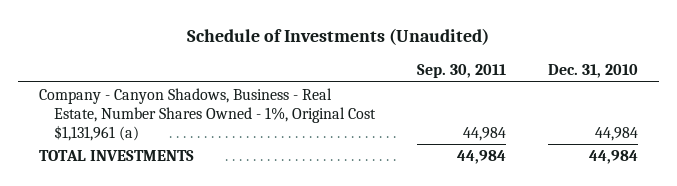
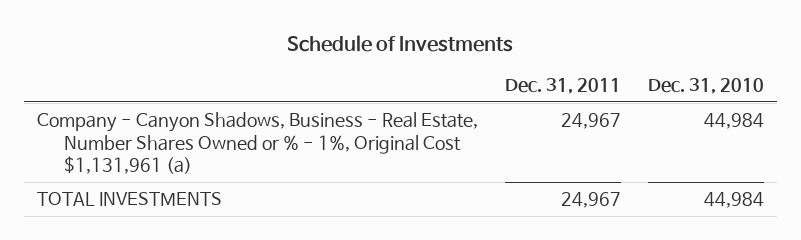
[187,28,490,46] Schedule of Investments (Unaudited) -> [287,34,514,52] Schedule of Investments
[416,64,506,79] Sep. 30, 2011 -> none
none -> [504,78,621,95] Dec. 31, 2011
[38,88,376,141] Company - Canyon Shadows, Business - Real Estate, Number Shares Owned - 1%, Original Cost $1,131,961 (a) -> [37,112,479,174] Company - Canyon Shadows, Business - Real Estate, Number Shares Owned or % - 1%, Original Cost $1,131,961 (a)

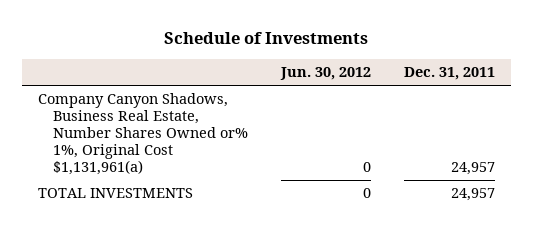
[647,78,764,95] Dec. 31, 2010 -> none
none -> [280,67,372,81] Jun. 30, 2012
[37,112,479,174] Company - Canyon Shadows, Business - Real Estate, Number Shares Owned or % - 1%, Original Cost $1,131,961 (a) -> [38,93,249,176] Company Canyon Shadows, Business Real Estate, Number Shares Owned or% 1%, Original Cost $1,131,961(a)
[560,113,621,130] 24,967 -> [450,162,495,176] 24,957
[560,192,621,209] 24,967 -> [450,188,495,202] 24,957

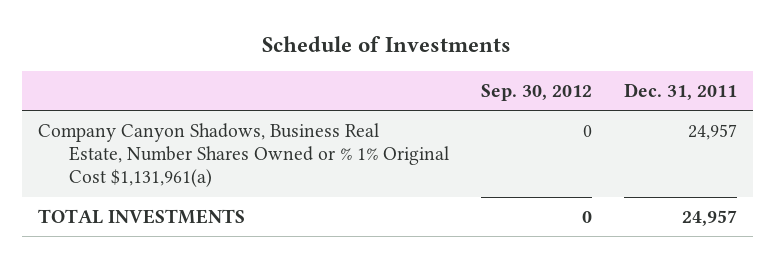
[280,67,372,81] Jun. 30, 2012 -> none
none -> [480,84,592,102] Sep. 30, 2012
[38,93,249,176] Company Canyon Shadows, Business Real Estate, Number Shares Owned or% 1%, Original Cost $1,131,961(a) -> [37,122,449,188] Company Canyon Shadows, Business Real Estate, Number Shares Owned or % 1% Original Cost $1,131,961(a)

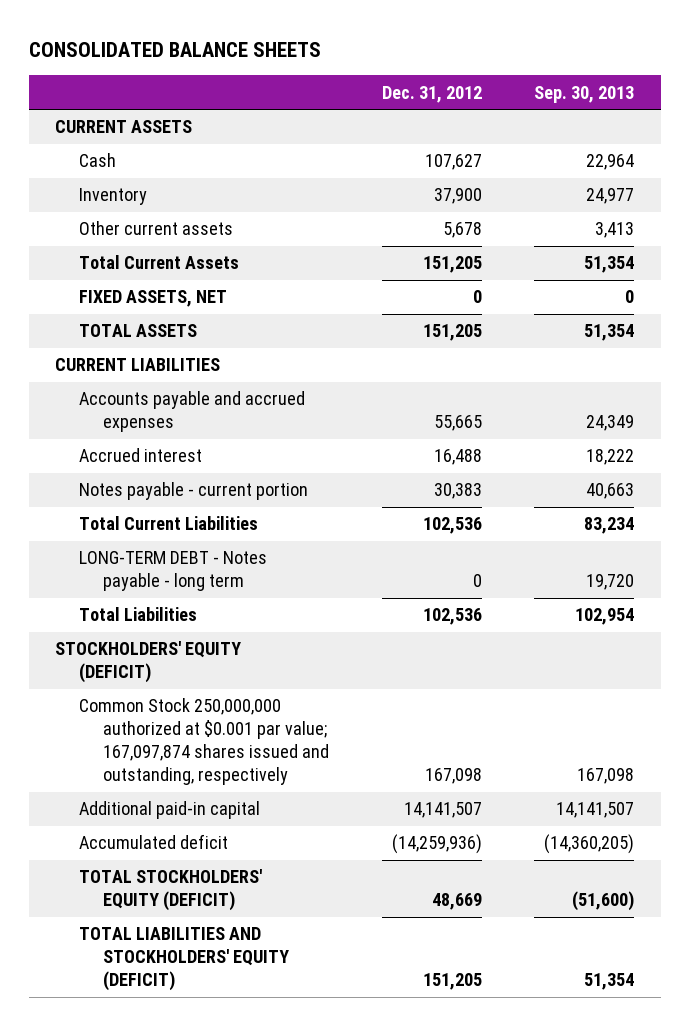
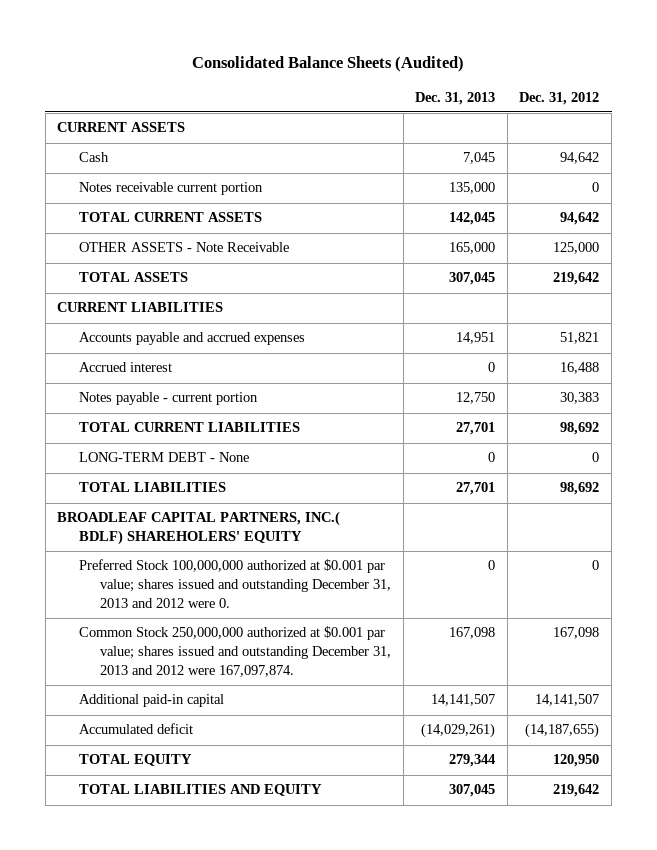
[29,42,322,58] CONSOLIDATED BALANCE SHEETS -> [192,55,465,72] Consolidated Balance Sheets (Audited)
[534,85,635,103] Sep. 30, 2013 -> none
none -> [415,91,496,105] Dec. 31, 2013
[79,188,148,206] Inventory -> none
[79,221,234,236] Other current assets -> none
[79,290,228,308] FIXED ASSETS, NET -> none
[424,154,482,171] 107,627 -> [560,152,600,165] 94,642
none -> [78,182,263,196] Notes receivable current portion
[79,255,240,270] Total Current Assets -> [78,212,262,223] TOTAL CURRENT ASSETS
[422,256,482,274] 151,205 -> [560,212,600,226] 94,642
none -> [78,242,289,253] OTHER ASSETS - Note Receivable
[422,324,482,342] 151,205 -> [553,272,600,286] 219,642
[433,415,482,432] 55,665 -> [560,332,600,345] 51,821
[79,516,259,531] Total Current Liabilities -> [78,422,300,433] TOTAL CURRENT LIABILITIES
[422,517,482,535] 102,536 -> [560,422,600,436] 98,692
[79,551,268,592] LONG-TERM DEBT - Notes payable - long term -> [78,452,249,463] LONG-TERM DEBT - None
[79,607,198,622] Total Liabilities -> [78,482,226,493] TOTAL LIABILITIES
[422,608,482,626] 102,536 -> [560,482,600,496] 98,692
[55,641,242,684] STOCKHOLDERS' EQUITY (DEFICIT) -> [57,511,341,546] BROADLEAF CAPITAL PARTNERS, INC.( BDLF) SHAREHOLERS' EQUITY
none -> [78,559,392,608] Preferred Stock 100,000,000 authorized at $0.001 par value; shares issued and outstanding December 31, 2013 and 2012 were 0.
[79,698,330,786] Common Stock 250,000,000 authorized at $0.001 par value; 167,097,874 shares issued and outstanding, respectively -> [78,626,392,677] Common Stock 250,000,000 authorized at $0.001 par value; shares issued and outstanding December 31, 2013 and 2012 were 167,097,874.
[391,834,482,855] (14,259,936) -> [525,723,600,739] (14,187,655)
[79,869,263,912] TOTAL STOCKHOLDERS' EQUITY (DEFICIT) -> [78,754,192,767] TOTAL EQUITY
[431,893,482,911] 48,669 -> [553,754,600,768] 120,950
[79,927,290,992] TOTAL LIABILITIES AND STOCKHOLDERS' EQUITY (DEFICIT) -> [78,784,322,797] TOTAL LIABILITIES AND EQUITY
[422,973,482,991] 151,205 -> [553,784,600,798] 219,642

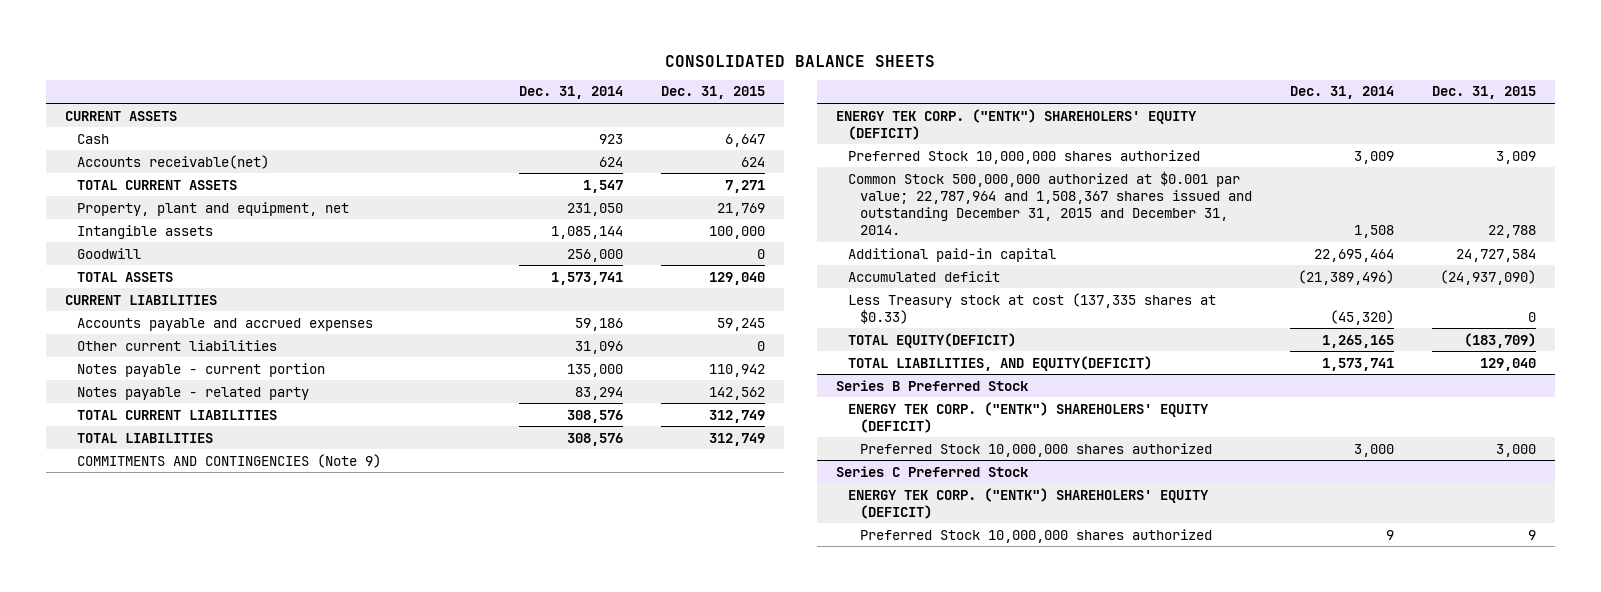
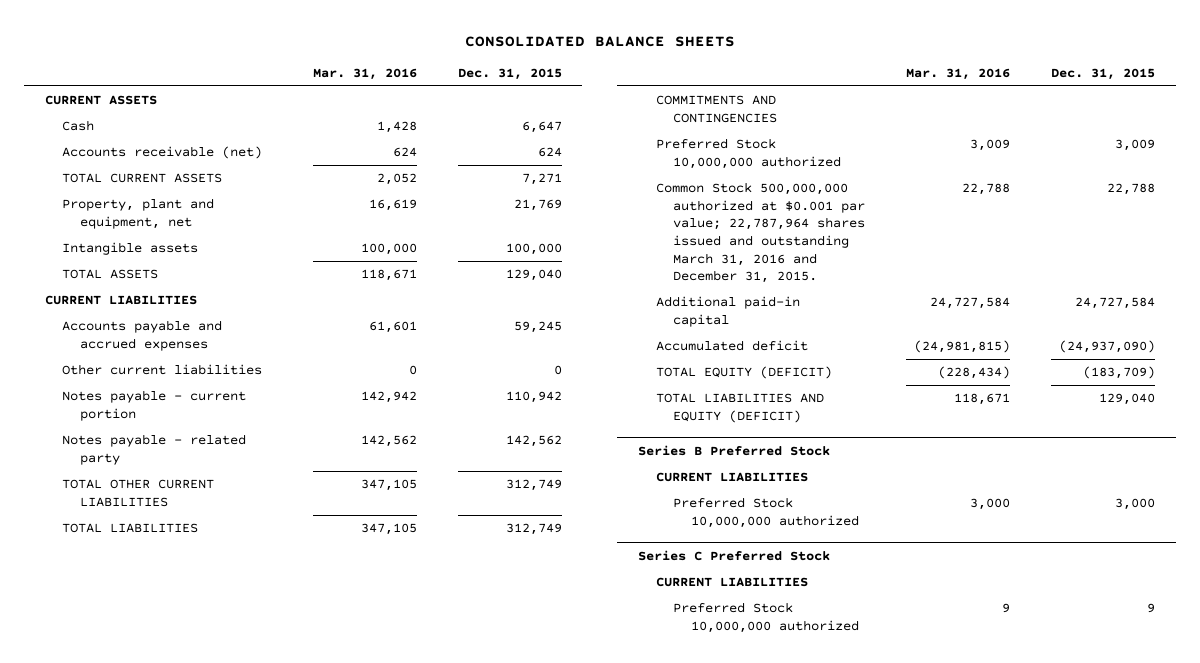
[518,86,623,100] Dec. 31, 2014 -> none
none -> [312,68,417,81] Mar. 31, 2016
[76,154,269,169] Accounts receivable(net) -> [62,146,263,160] Accounts receivable (net)
[76,247,141,259] Goodwill -> none
[76,409,277,420] TOTAL CURRENT LIABILITIES -> [62,479,215,507] TOTAL OTHER CURRENT LIABILITIES
[836,108,1198,140] ENERGY TEK CORP. ("ENTK") SHAREHOLERS' EQUITY (DEFICIT) -> none
[76,453,381,468] COMMITMENTS AND CONTINGENCIES (Note 9) -> [655,95,778,123] COMMITMENTS AND CONTINGENCIES
[848,149,1201,164] Preferred Stock 10,000,000 shares authorized -> [655,138,842,169] Preferred Stock 10,000,000 authorized
[848,170,1253,235] Common Stock 500,000,000 authorized at $0.001 par value; 22,787,964 and 1,508,367 shares issued and outstanding December 31, 2015 and December 31, 2014. -> [655,182,866,284] Common Stock 500,000,000 authorized at $0.001 par value; 22,787,964 shares issued and outstanding March 31, 2016 and December 31, 2015.
[848,292,1217,324] Less Treasury stock at cost (137,335 shares at $0.33) -> none
[848,332,1017,348] TOTAL EQUITY(DEFICIT) -> [655,366,832,380] TOTAL EQUITY (DEFICIT)
[848,355,1153,371] TOTAL LIABILITIES, AND EQUITY(DEFICIT) -> [655,393,824,423] TOTAL LIABILITIES AND EQUITY (DEFICIT)
[848,401,1210,433] ENERGY TEK CORP. ("ENTK") SHAREHOLERS' EQUITY (DEFICIT) -> none
none -> [655,472,808,483] CURRENT LIABILITIES
[860,442,1213,457] Preferred Stock 10,000,000 shares authorized -> [673,497,859,528] Preferred Stock 10,000,000 authorized
[848,487,1210,519] ENERGY TEK CORP. ("ENTK") SHAREHOLERS' EQUITY (DEFICIT) -> none
none -> [655,577,808,588] CURRENT LIABILITIES
[860,528,1213,543] Preferred Stock 10,000,000 shares authorized -> [673,602,859,633] Preferred Stock 10,000,000 authorized

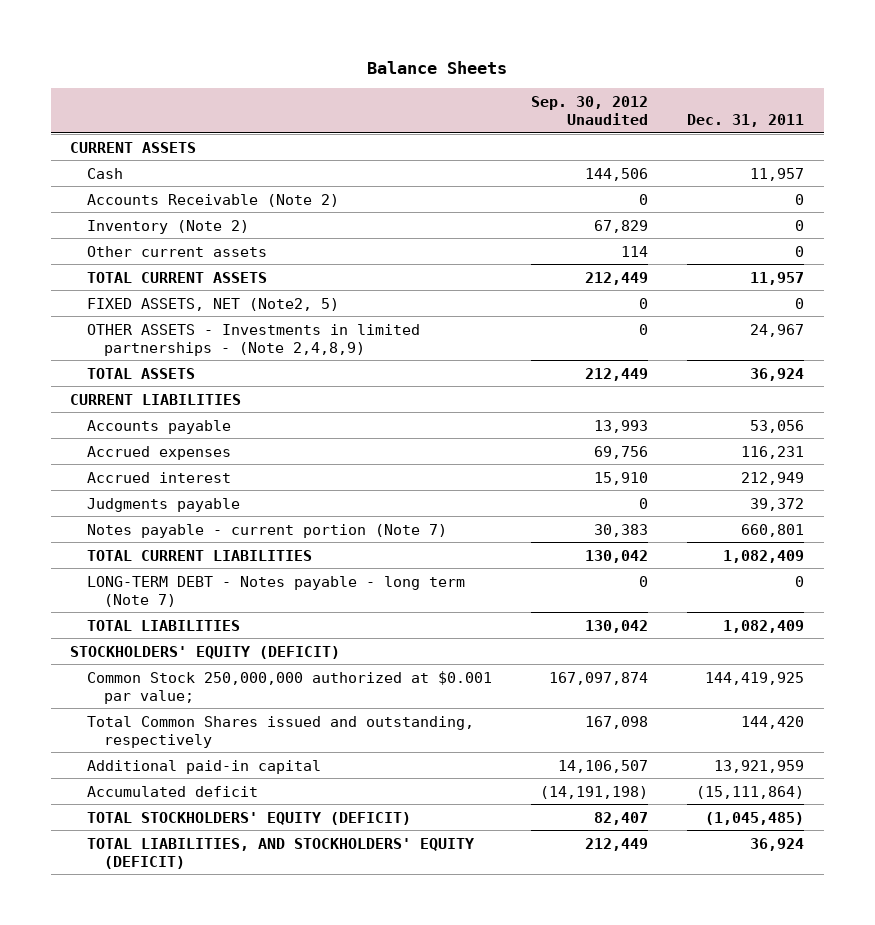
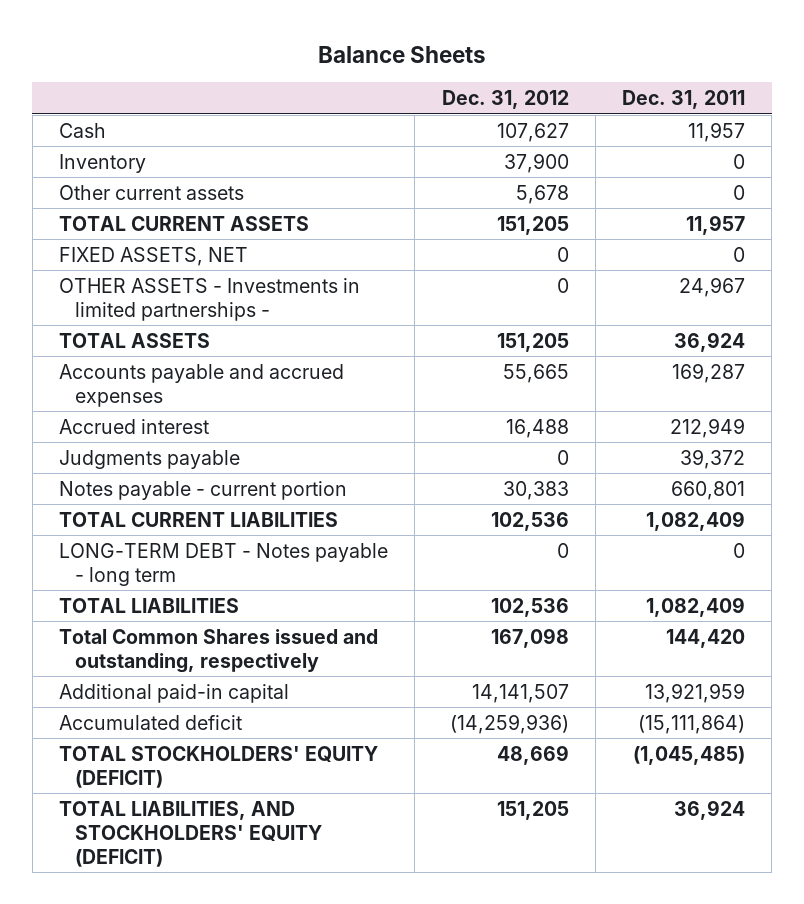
[531,95,649,125] Sep. 30, 2012 Unaudited -> none
none -> [441,90,569,110] Dec. 31, 2012
[70,141,197,153] CURRENT ASSETS -> none
[87,193,340,207] Accounts Receivable (Note 2) -> none
[87,219,250,234] Inventory (Note 2) -> [59,153,147,173] Inventory
[87,297,340,311] FIXED ASSETS, NET (Note2, 5) -> [59,246,249,266] FIXED ASSETS, NET
[87,323,421,356] OTHER ASSETS - Investments in limited partnerships - (Note 2,4,8,9) -> [59,277,361,321] OTHER ASSETS - Investments in limited partnerships -
[70,393,242,405] CURRENT LIABILITIES -> none
[87,419,232,434] Accounts payable -> none
[87,445,232,460] Accrued expenses -> none
none -> [59,363,345,407] Accounts payable and accrued expenses
[87,523,448,538] Notes payable - current portion (Note 7) -> [59,480,348,500] Notes payable - current portion
[87,575,466,607] LONG-TERM DEBT - Notes payable - long term (Note 7) -> [59,542,389,586] LONG-TERM DEBT - Notes payable - long term
[70,645,341,659] STOCKHOLDERS' EQUITY (DEFICIT) -> none
[87,670,493,704] Common Stock 250,000,000 authorized at $0.001 par value; -> none

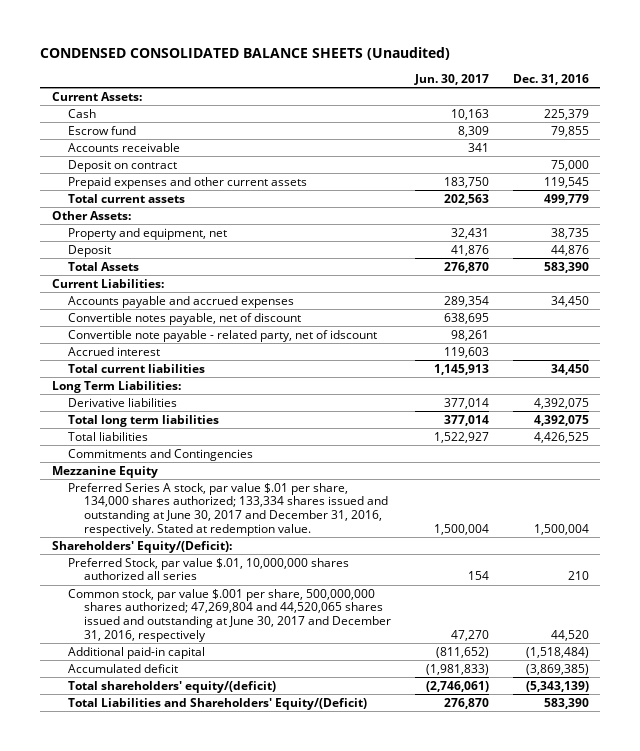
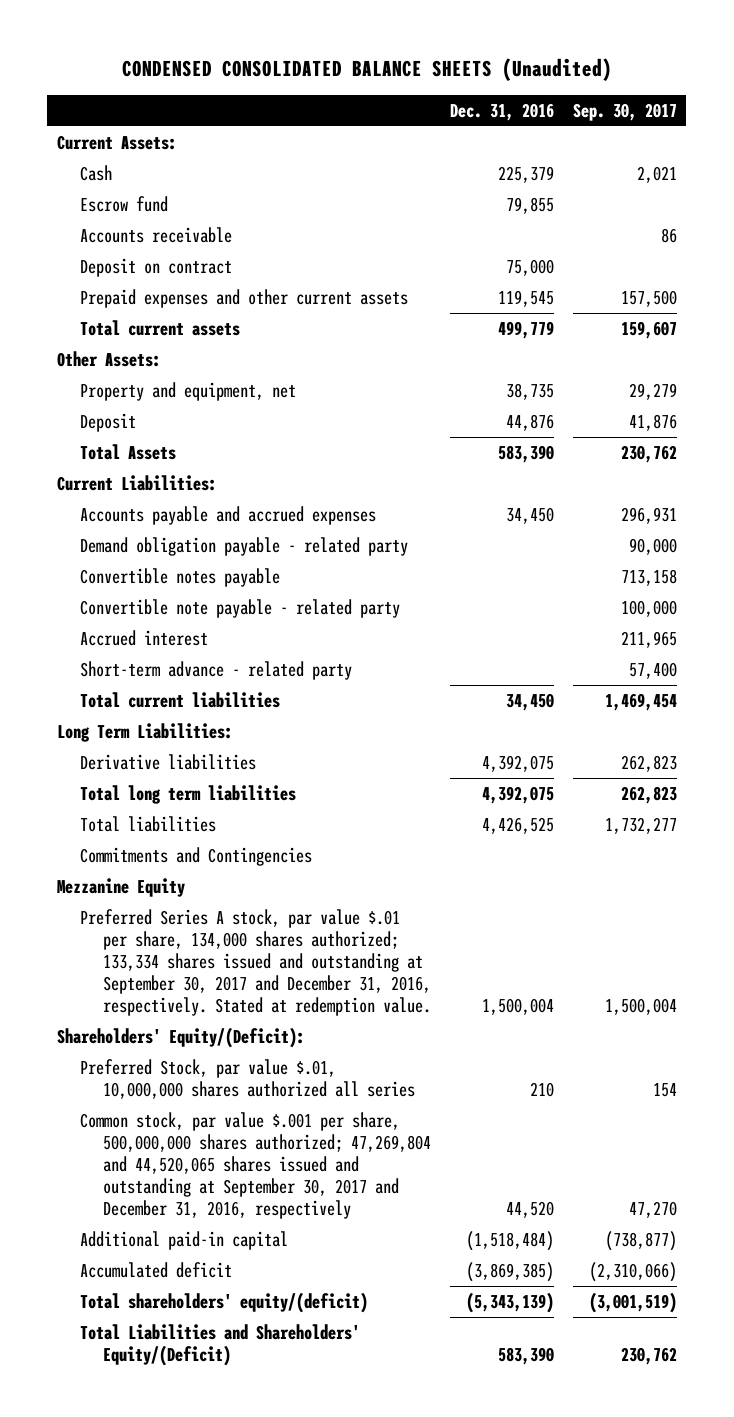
[413,73,489,85] Jun. 30, 2017 -> none
none -> [572,102,677,121] Sep. 30, 2017
none -> [79,536,408,556] Demand obligation payable - related party
[67,312,301,325] Convertible notes payable, net of discount -> [79,567,280,587] Convertible notes payable
[67,329,377,342] Convertible note payable - related party, net of idscount -> [79,598,400,618] Convertible note payable - related party
none -> [79,660,352,680] Short-term advance - related party
[67,482,389,536] Preferred Series A stock, par value $.01 per share, 134,000 shares authorized; 133,334 shares issued and outstanding at June 30, 2017 and December 31, 2016, respectively. Stated at redemption value. -> [79,908,431,1016] Preferred Series A stock, par value $.01 per share, 134,000 shares authorized; 133,334 shares issued and outstanding at September 30, 2017 and December 31, 2016, respectively. Stated at redemption value.
[67,588,392,642] Common stock, par value $.001 per share, 500,000,000 shares authorized; 47,269,804 and 44,520,065 shares issued and outstanding at June 30, 2017 and December 31, 2016, respectively -> [79,1111,431,1219] Common stock, par value $.001 per share, 500,000,000 shares authorized; 47,269,804 and 44,520,065 shares issued and outstanding at September 30, 2017 and December 31, 2016, respectively

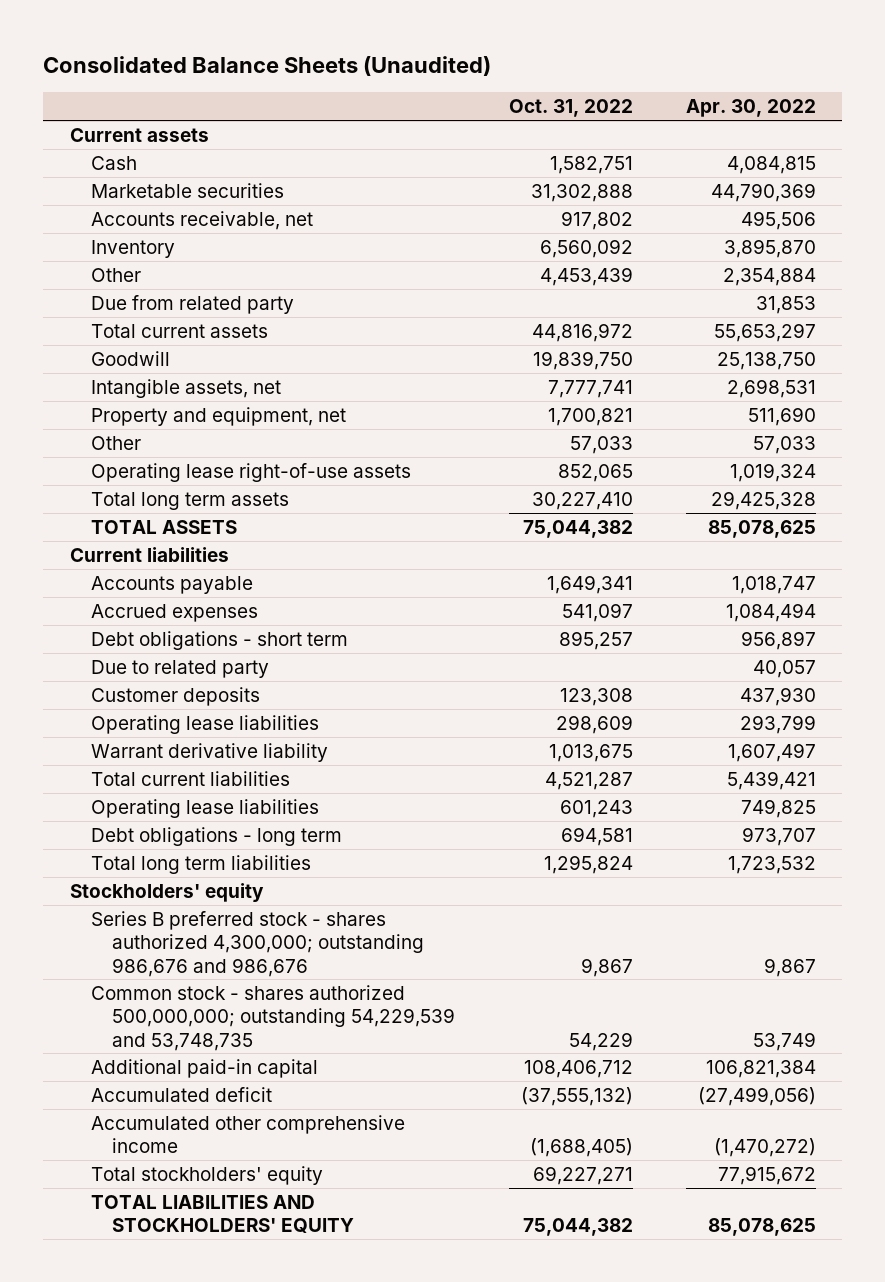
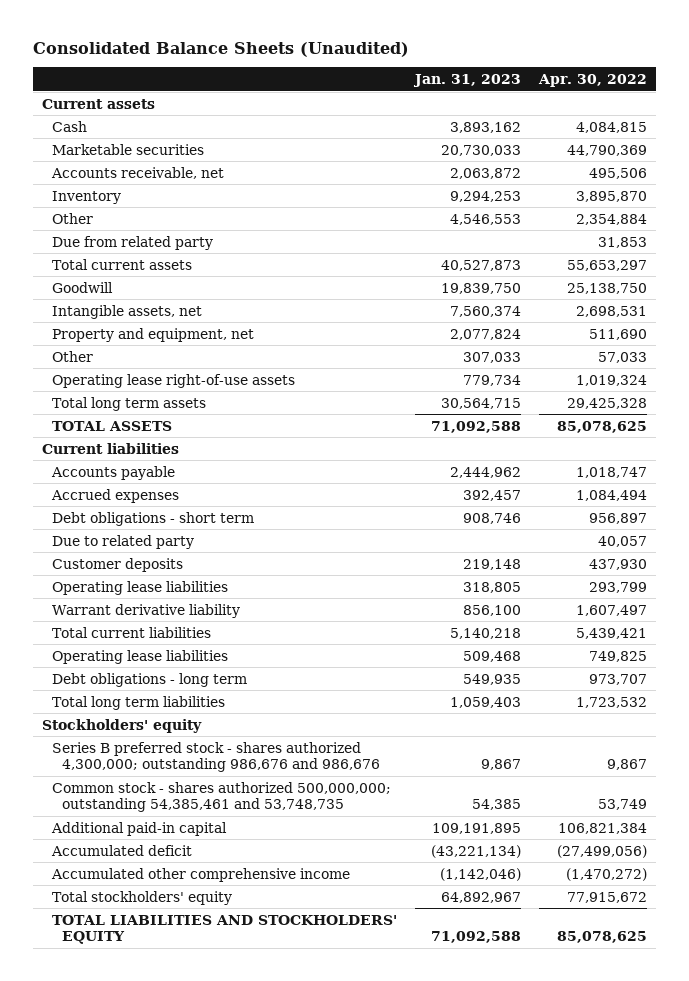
[508,99,633,118] Oct. 31, 2022 -> none
none -> [413,73,522,87] Jan. 31, 2023
[90,985,456,1051] Common stock - shares authorized 500,000,000; outstanding 54,229,539 and 53,748,735 -> [52,781,392,813] Common stock - shares authorized 500,000,000; outstanding 54,385,461 and 53,748,735

